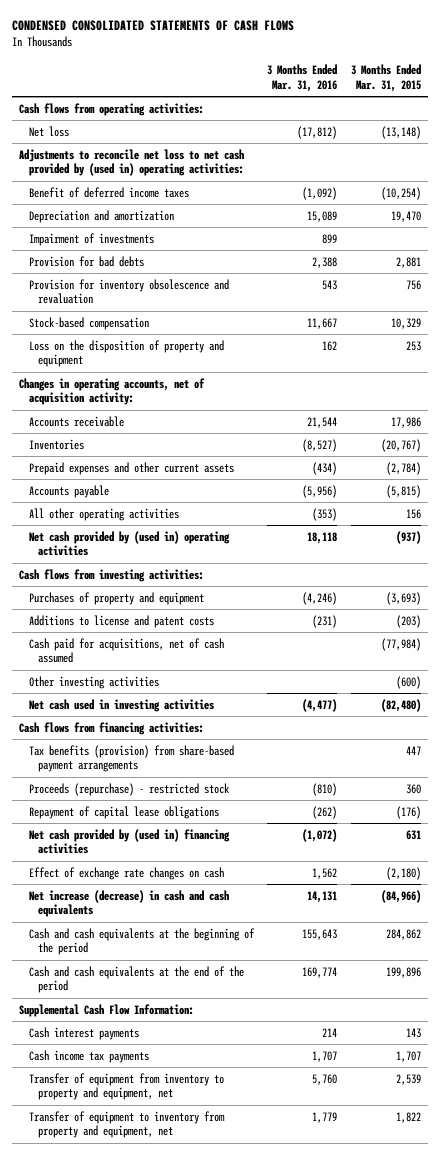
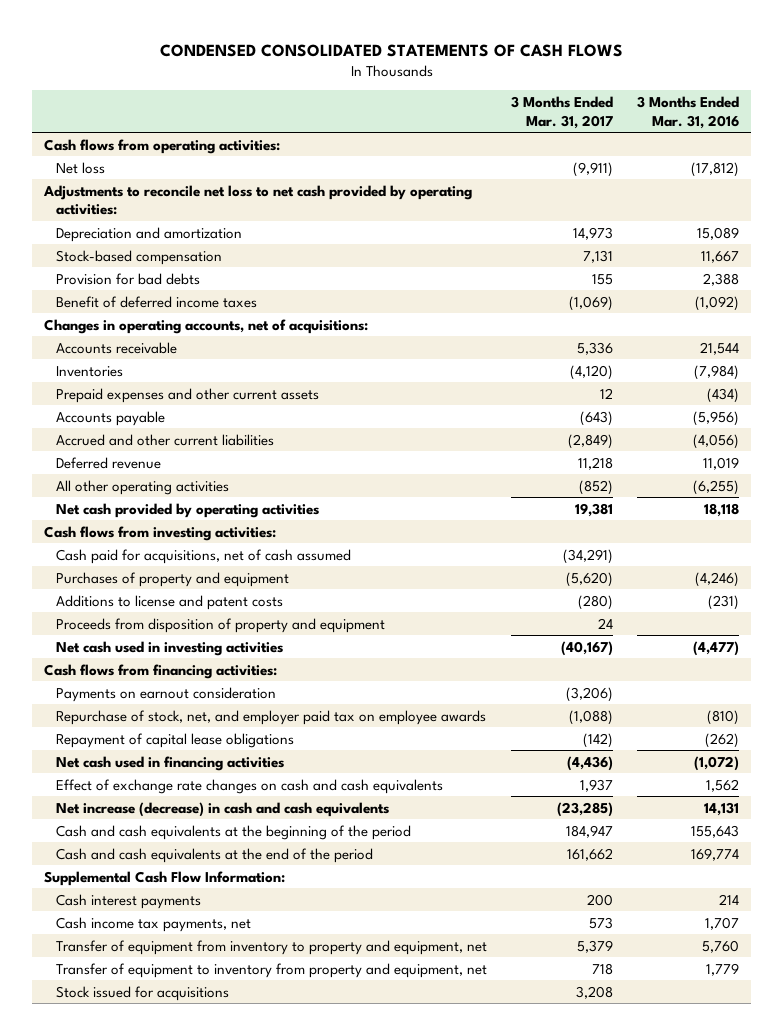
[350,63,421,92] 3 Months Ended Mar. 31, 2015 -> none
none -> [510,95,613,129] 3 Months Ended Mar. 31, 2017
[18,148,244,177] Adjustments to reconcile net loss to net cash provided by (used in) operating activities: -> [43,184,473,216] Adjustments to reconcile net loss to net cash provided by operating activities:
[28,232,154,246] Impairment of investments -> none
[28,278,229,305] Provision for inventory obsolescence and revaluation -> none
[28,339,224,368] Loss on the disposition of property and equipment -> none
[28,255,144,267] Provision for bad debts -> [55,272,200,285] Provision for bad debts
[28,186,189,198] Benefit of deferred income taxes -> [55,295,257,308] Benefit of deferred income taxes
[18,377,205,406] Changes in operating accounts, net of acquisition activity: -> [44,318,369,334] Changes in operating accounts, net of acquisitions:
[302,438,338,452] (8,527) -> [693,364,739,380] (7,984)
none -> [55,433,274,446] Accrued and other current liabilities
none -> [55,456,161,469] Deferred revenue
[312,507,338,521] (353) -> [692,479,739,495] (6,255)
[28,530,230,557] Net cash provided by (used in) operating activities -> [55,502,319,518] Net cash provided by operating activities
[28,637,224,664] Cash paid for acquisitions, net of cash assumed -> [55,548,351,564] Cash paid for acquisitions, net of cash assumed
[28,675,159,689] Other investing activities -> none
none -> [55,617,385,633] Proceeds from disposition of property and equipment
[28,744,234,773] Tax benefits (provision) from share-based payment arrangements -> none
none -> [55,686,276,702] Payments on earnout consideration
[28,782,230,796] Proceeds (repurchase) - restricted stock -> [55,709,486,725] Repurchase of stock, net, and employer paid tax on employee awards
[28,828,230,855] Net cash provided by (used in) financing activities -> [55,755,284,771] Net cash used in financing activities
[28,866,224,880] Effect of exchange rate changes on cash -> [55,778,443,794] Effect of exchange rate changes on cash and cash equivalents
[28,1049,149,1063] Cash income tax payments -> [55,916,251,932] Cash income tax payments, net
none -> [55,985,229,1001] Stock issued for acquisitions

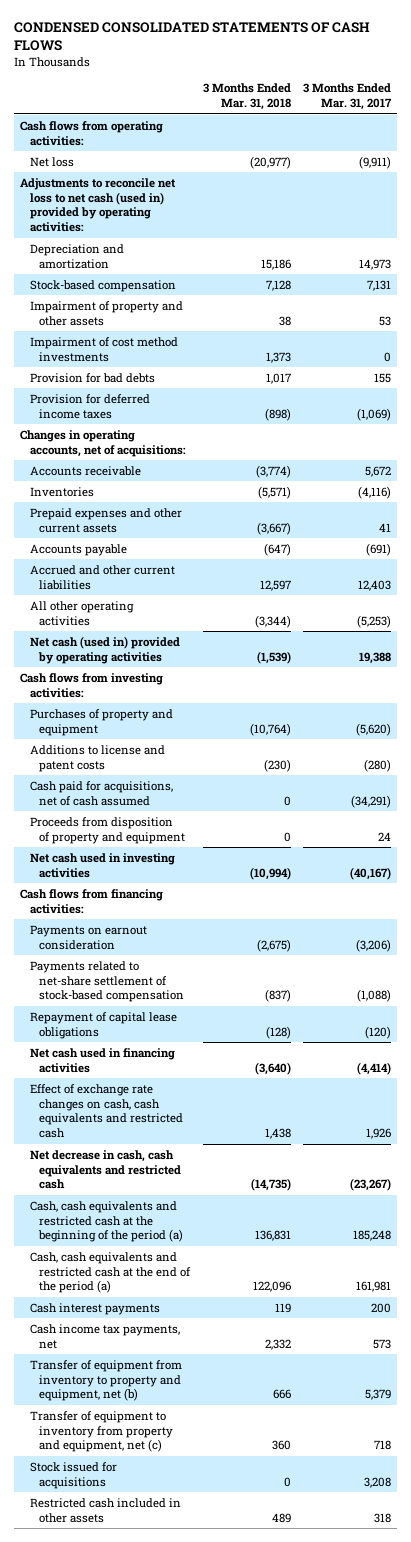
[636,95,739,129] 3 Months Ended Mar. 31, 2016 -> none
none -> [202,83,291,111] 3 Months Ended Mar. 31, 2018
[43,184,473,216] Adjustments to reconcile net loss to net cash provided by operating activities: -> [20,177,177,233] Adjustments to reconcile net loss to net cash (used in) provided by operating activities:
none -> [29,300,183,326] Impairment of property and other assets
none -> [29,336,178,362] Impairment of cost method investments
[55,295,257,308] Benefit of deferred income taxes -> [29,393,150,419] Provision for deferred income taxes
[55,456,161,469] Deferred revenue -> none
[576,341,613,355] 5,336 -> [364,465,391,477] 5,672
[569,364,613,380] (4,120) -> [357,485,391,499] (4,116)
[599,387,613,399] 12 -> [378,522,391,532] 41
[579,410,613,426] (643) -> [365,542,391,556] (691)
[567,433,613,449] (2,849) -> [357,579,391,591] 12,403
[578,479,613,495] (852) -> [356,614,391,628] (5,253)
[55,502,319,518] Net cash provided by operating activities -> [29,635,180,664] Net cash (used in) provided by operating activities
[574,502,613,517] 19,381 -> [358,651,391,664] 19,388
[55,548,351,564] Cash paid for acquisitions, net of cash assumed -> [29,780,173,806] Cash paid for acquisitions, net of cash assumed
[44,870,286,886] Supplemental Cash Flow Information: -> none
[55,709,486,725] Repurchase of stock, net, and employer paid tax on employee awards -> [29,960,185,1003] Payments related to net-share settlement of stock-based compensation
[582,732,613,748] (142) -> [364,1025,391,1039] (120)
[566,755,613,771] (4,436) -> [356,1061,391,1075] (4,414)
[55,778,443,794] Effect of exchange rate changes on cash and cash equivalents -> [29,1083,184,1139] Effect of exchange rate changes on cash, cash equivalents and restricted cash
[579,778,613,792] 1,937 -> [365,1128,391,1140] 1,926
[55,801,389,817] Net increase (decrease) in cash and cash equivalents -> [29,1149,182,1190] Net decrease in cash, cash equivalents and restricted cash
[556,801,613,817] (23,285) -> [349,1178,391,1192] (23,267)
[55,824,411,840] Cash and cash equivalents at the beginning of the period -> [29,1200,184,1243] Cash, cash equivalents and restricted cash at the beginning of the period (a)
[565,824,613,838] 184,947 -> [352,1230,391,1242] 185,248
[55,847,373,863] Cash and cash equivalents at the end of the period -> [29,1251,192,1294] Cash, cash equivalents and restricted cash at the end of the period (a)
[566,847,613,861] 161,662 -> [355,1281,391,1293] 161,981
[55,939,487,955] Transfer of equipment from inventory to property and equipment, net -> [29,1359,182,1402] Transfer of equipment from inventory to property and equipment, net (b)
[55,962,487,978] Transfer of equipment to inventory from property and equipment, net -> [29,1410,174,1453] Transfer of equipment to inventory from property and equipment, net (c)
none -> [29,1497,181,1523] Restricted cash included in other assets

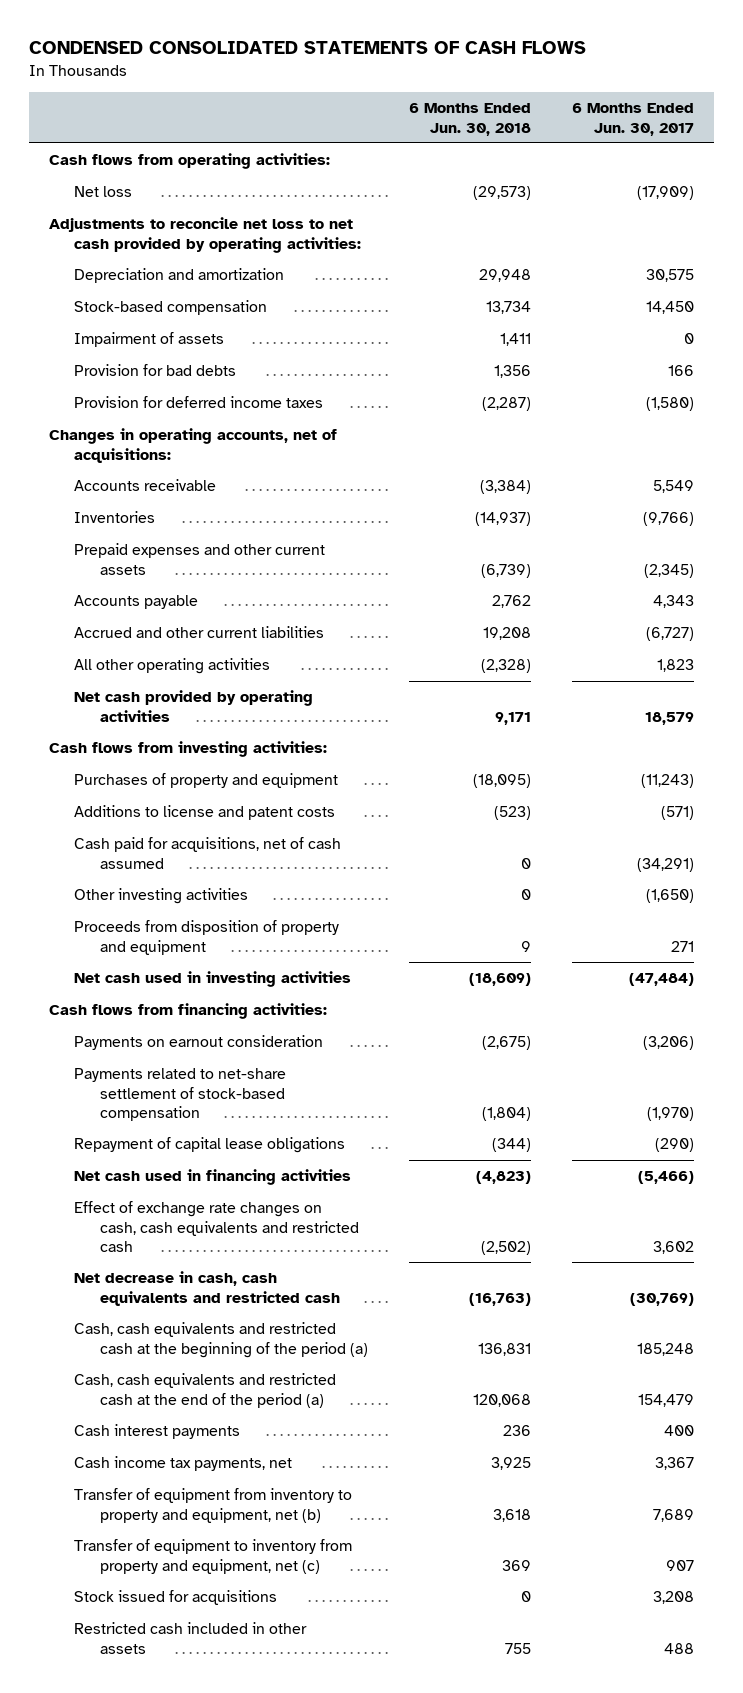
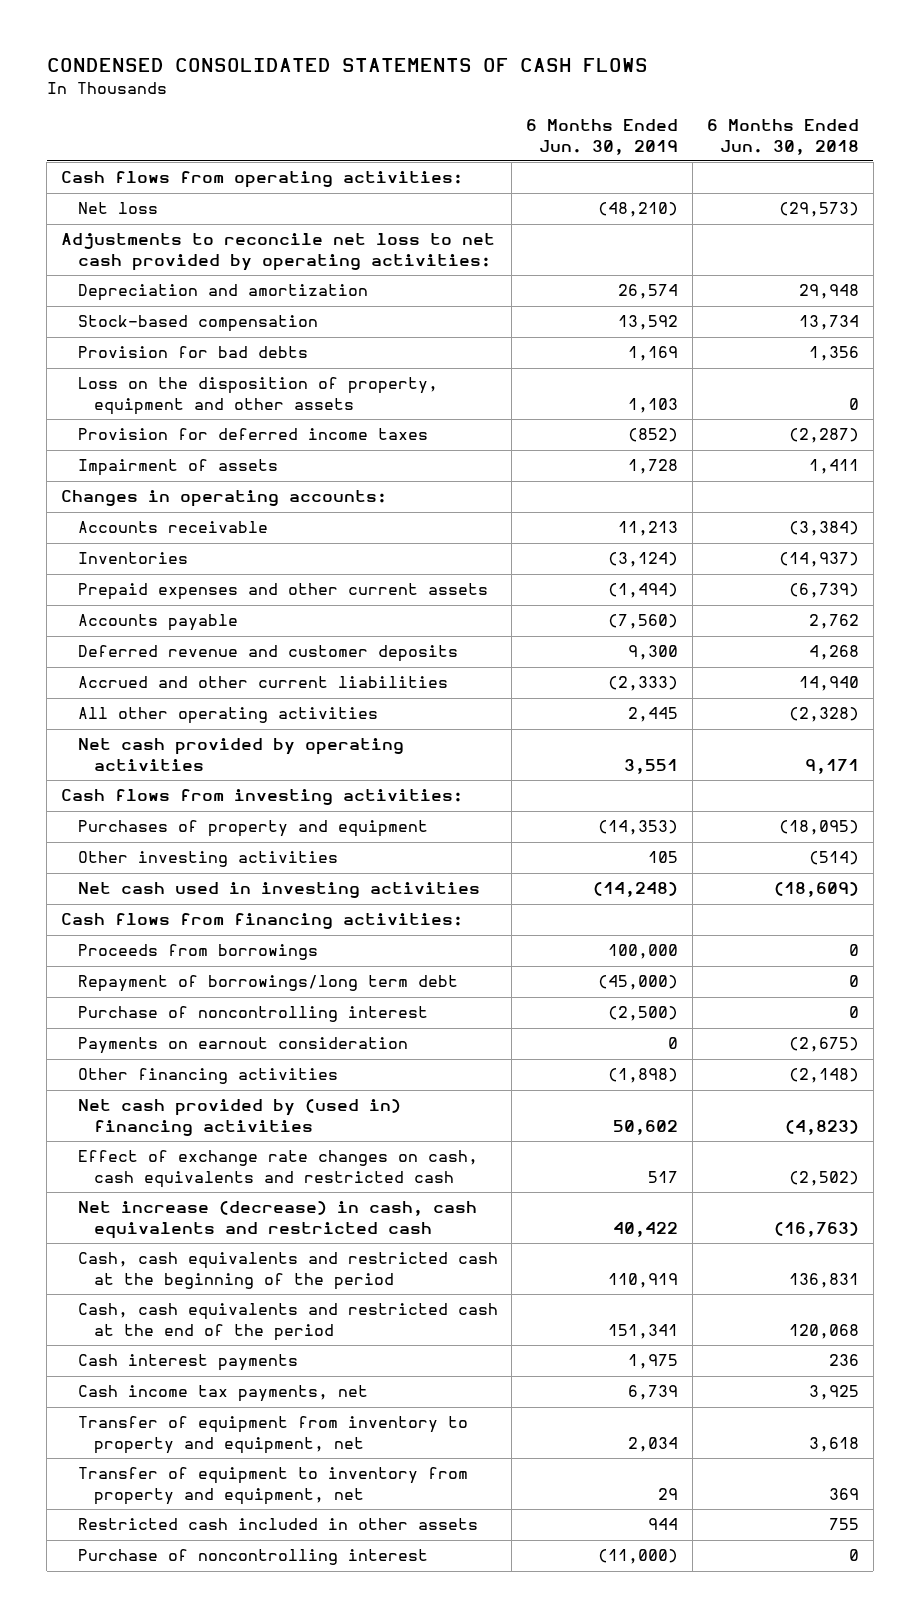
[571,103,694,136] 6 Months Ended Jun. 30, 2017 -> none
none -> [526,119,679,155] 6 Months Ended Jun. 30, 2019
none -> [77,377,438,416] Loss on the disposition of property, equipment and other assets
[74,332,225,348] Impairment of assets -> [77,459,278,477] Impairment of assets
[49,428,338,463] Changes in operating accounts, net of acquisitions: -> [60,490,387,508] Changes in operating accounts:
none -> [77,645,458,663] Deferred revenue and customer deposits
[482,627,531,641] 19,208 -> [798,676,859,692] 14,940
[74,805,336,821] Additions to license and patent costs -> none
[74,837,342,869] Cash paid for acquisitions, net of cash assumed -> none
[74,920,340,955] Proceeds from disposition of property and equipment -> none
[520,889,531,901] 0 -> [808,851,859,866] (514)
none -> [77,944,318,961] Proceeds from borrowings
none -> [77,975,458,993] Repayment of borrowings/long term debt
none -> [77,1006,428,1023] Purchase of noncontrolling interest
[74,1068,287,1122] Payments related to net-share settlement of stock-based compensation -> none
[74,1137,346,1154] Repayment of capital lease obligations -> none
none -> [77,1068,338,1085] Other financing activities
[74,1169,352,1186] Net cash used in financing activities -> [77,1099,401,1137] Net cash provided by (used in) financing activities
[74,1271,340,1306] Net decrease in cash, cash equivalents and restricted cash -> [77,1201,477,1240] Net increase (decrease) in cash, cash equivalents and restricted cash
[74,1322,368,1358] Cash, cash equivalents and restricted cash at the beginning of the period (a) -> [77,1252,498,1291] Cash, cash equivalents and restricted cash at the beginning of the period
[74,1373,337,1408] Cash, cash equivalents and restricted cash at the end of the period (a) -> [77,1303,498,1342] Cash, cash equivalents and restricted cash at the end of the period
[74,1590,278,1606] Stock issued for acquisitions -> none
[74,1488,353,1523] Transfer of equipment from inventory to property and equipment, net (b) -> [77,1416,468,1455] Transfer of equipment from inventory to property and equipment, net
[74,1539,353,1574] Transfer of equipment to inventory from property and equipment, net (c) -> [77,1467,468,1506] Transfer of equipment to inventory from property and equipment, net
none -> [77,1549,428,1566] Purchase of noncontrolling interest

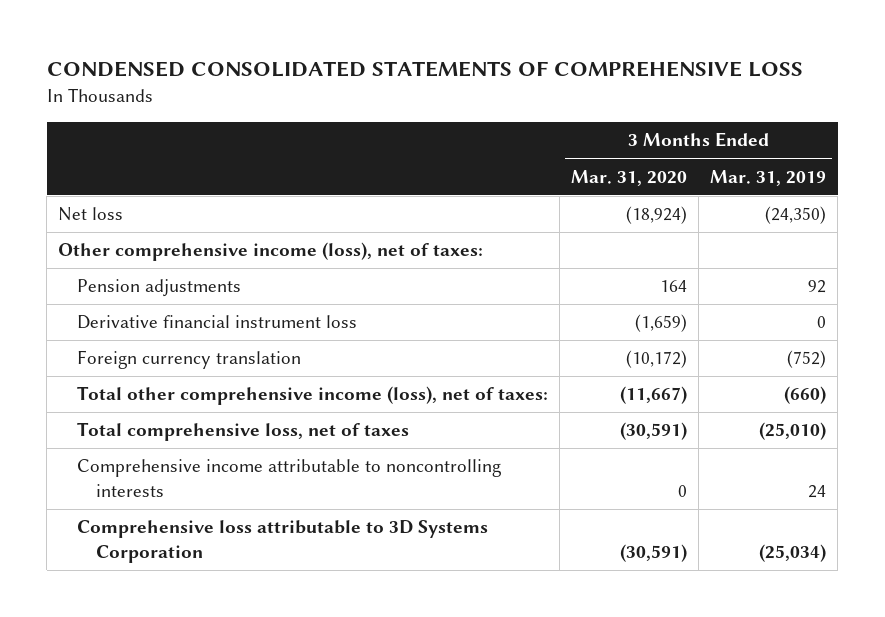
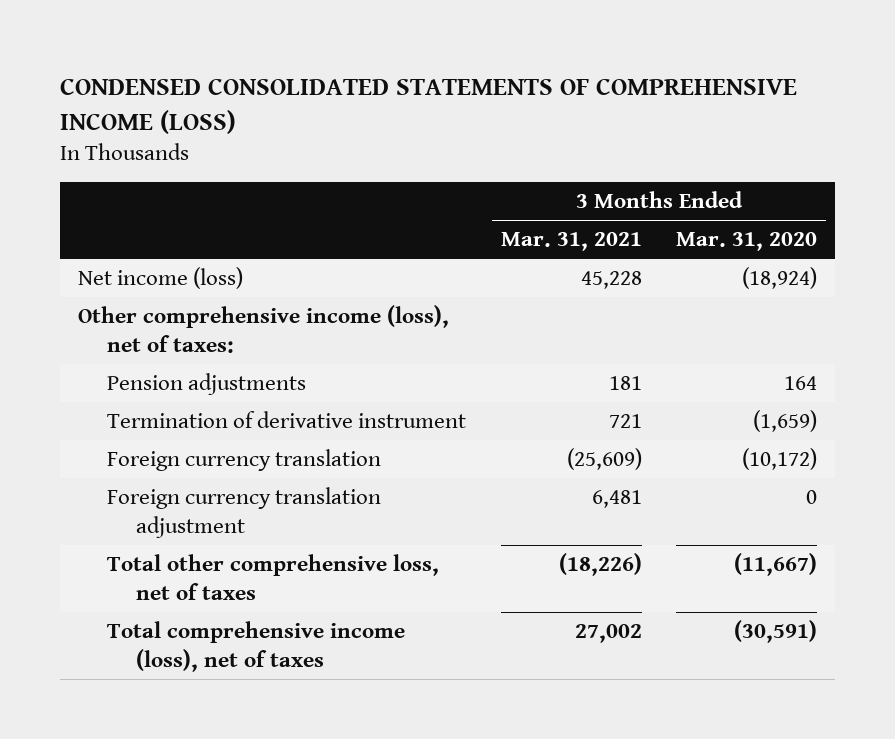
[46,61,803,78] CONDENSED CONSOLIDATED STATEMENTS OF COMPREHENSIVE LOSS -> [60,78,798,134] CONDENSED CONSOLIDATED STATEMENTS OF COMPREHENSIVE INCOME (LOSS)
[710,169,827,186] Mar. 31, 2019 -> none
none -> [500,232,642,252] Mar. 31, 2021
[58,207,124,222] Net loss -> [77,266,243,289] Net income (loss)
[77,315,358,330] Derivative financial instrument loss -> [106,410,466,428] Termination of derivative instrument
[77,459,502,498] Comprehensive income attributable to noncontrolling interests -> none
[77,520,489,564] Comprehensive loss attributable to 3D Systems Corporation -> none
none -> [106,486,381,538] Foreign currency translation adjustment
[77,386,549,406] Total other comprehensive income (loss), net of taxes: -> [106,553,439,600] Total other comprehensive loss, net of taxes
[77,422,410,442] Total comprehensive loss, net of taxes -> [106,620,405,672] Total comprehensive income (loss), net of taxes

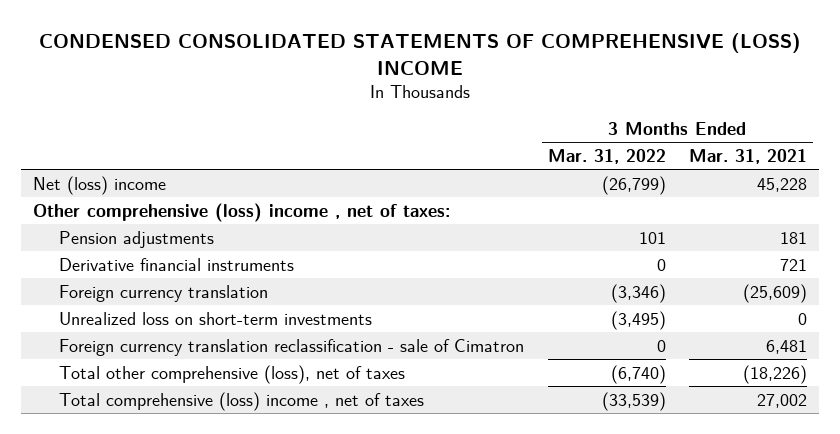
[60,78,798,134] CONDENSED CONSOLIDATED STATEMENTS OF COMPREHENSIVE INCOME (LOSS) -> [39,32,802,75] CONDENSED CONSOLIDATED STATEMENTS OF COMPREHENSIVE (LOSS) INCOME
[676,232,818,252] Mar. 31, 2020 -> none
none -> [547,148,666,164] Mar. 31, 2022
[77,266,243,289] Net income (loss) -> [32,175,166,195] Net (loss) income
[77,304,449,353] Other comprehensive income (loss), net of taxes: -> [32,202,450,222] Other comprehensive (loss) income , net of taxes:
[106,410,466,428] Termination of derivative instrument -> [58,257,294,271] Derivative financial instruments
none -> [58,311,372,325] Unrealized loss on short-term investments
[106,486,381,538] Foreign currency translation adjustment -> [58,338,524,356] Foreign currency translation reclassification - sale of Cimatron
[106,553,439,600] Total other comprehensive loss, net of taxes -> [58,364,405,384] Total other comprehensive (loss), net of taxes
[106,620,405,672] Total comprehensive income (loss), net of taxes -> [58,391,424,411] Total comprehensive (loss) income , net of taxes

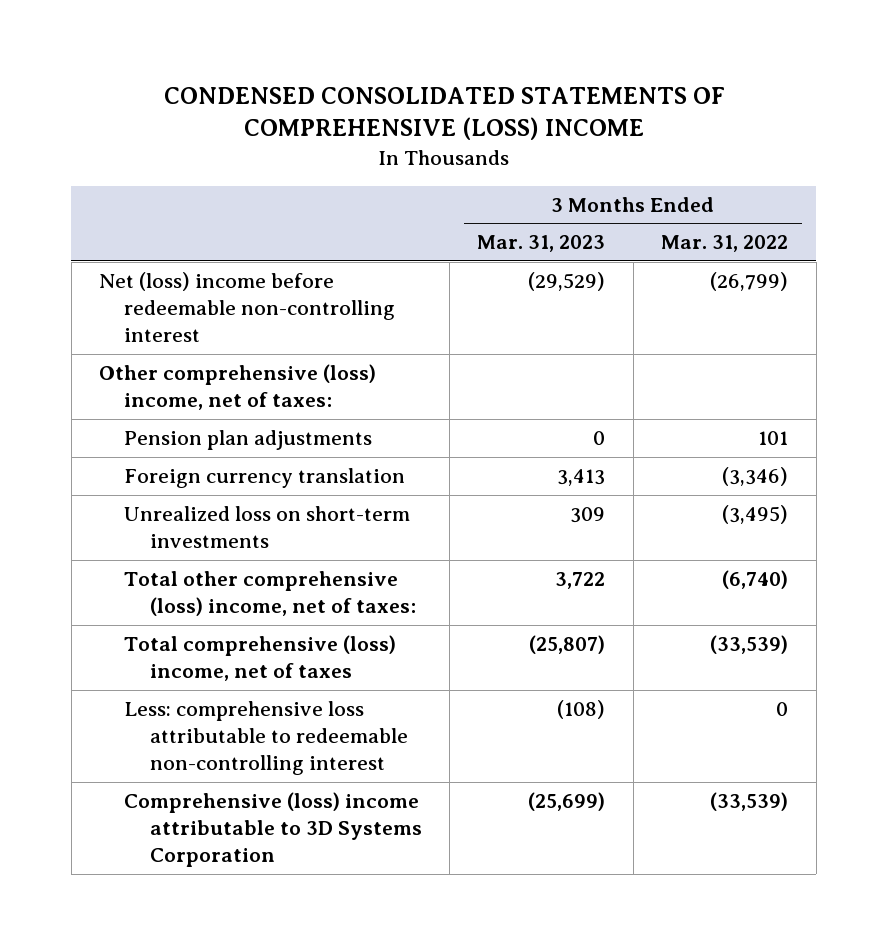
[689,148,808,164] Mar. 31, 2021 -> none
none -> [477,235,606,253] Mar. 31, 2023
[58,257,294,271] Derivative financial instruments -> none
[32,175,166,195] Net (loss) income -> [99,272,396,343] Net (loss) income before redeemable non-controlling interest
[32,202,450,222] Other comprehensive (loss) income , net of taxes: -> [99,364,377,411] Other comprehensive (loss) income, net of taxes:
[58,230,214,248] Pension adjustments -> [124,430,373,451] Pension plan adjustments
[58,338,524,356] Foreign currency translation reclassification - sale of Cimatron -> none
[58,364,405,384] Total other comprehensive (loss), net of taxes -> [124,571,416,617] Total other comprehensive (loss) income, net of taxes:
[58,391,424,411] Total comprehensive (loss) income , net of taxes -> [124,635,397,682] Total comprehensive (loss) income, net of taxes
none -> [124,701,408,776] Less: comprehensive loss attributable to redeemable non-controlling interest
none -> [124,792,422,868] Comprehensive (loss) income attributable to 3D Systems Corporation

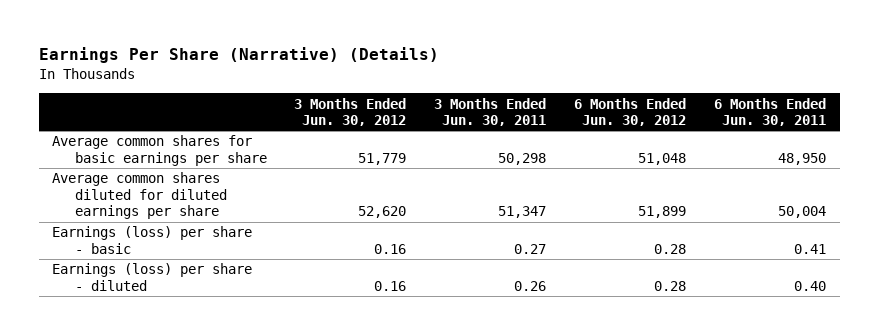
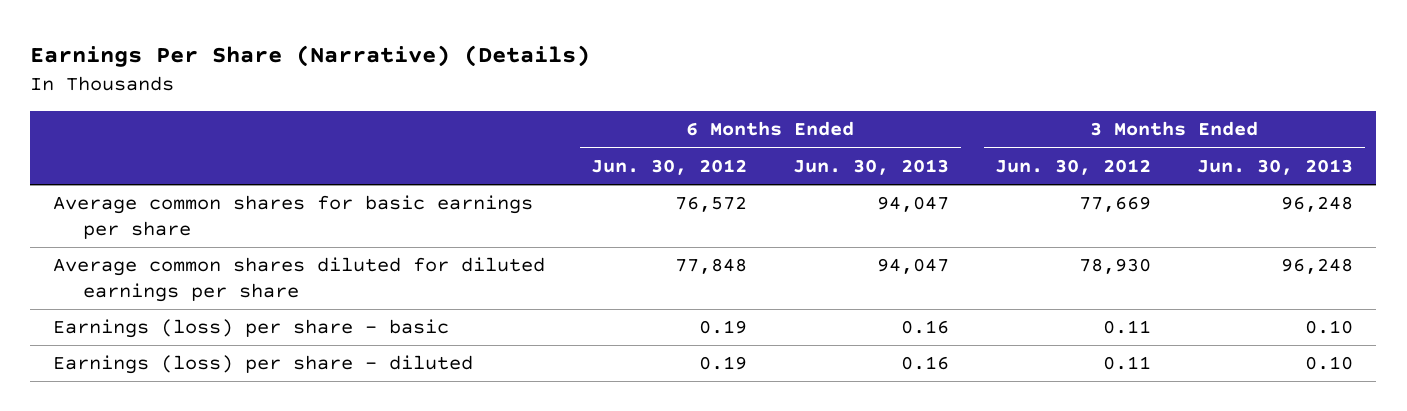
[434,97,547,126] 3 Months Ended Jun. 30, 2011 -> none
[713,97,826,126] 6 Months Ended Jun. 30, 2011 -> none
none -> [793,158,950,175] Jun. 30, 2013
none -> [1197,158,1354,175] Jun. 30, 2013
[358,152,407,165] 51,779 -> [1079,196,1152,213] 77,669
[638,152,687,165] 51,048 -> [675,196,748,213] 76,572
[358,206,407,219] 52,620 -> [1079,258,1152,275] 78,930
[638,206,687,219] 51,899 -> [675,258,748,275] 77,848
[374,243,407,254] 0.16 -> [1103,320,1152,335] 0.11
[654,243,687,254] 0.28 -> [699,320,748,335] 0.19
[374,280,407,291] 0.16 -> [1103,356,1152,371] 0.11
[654,280,687,291] 0.28 -> [699,356,748,371] 0.19

